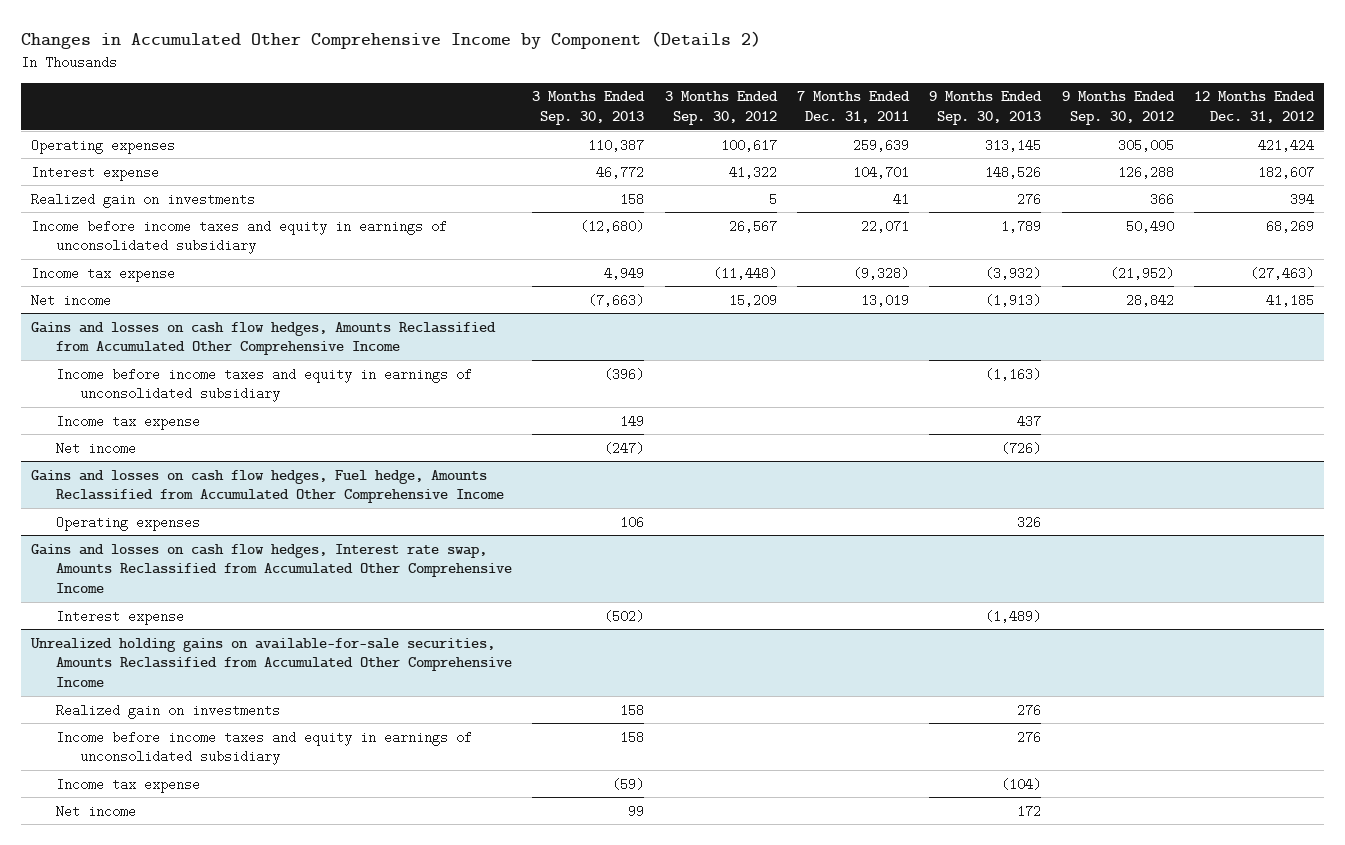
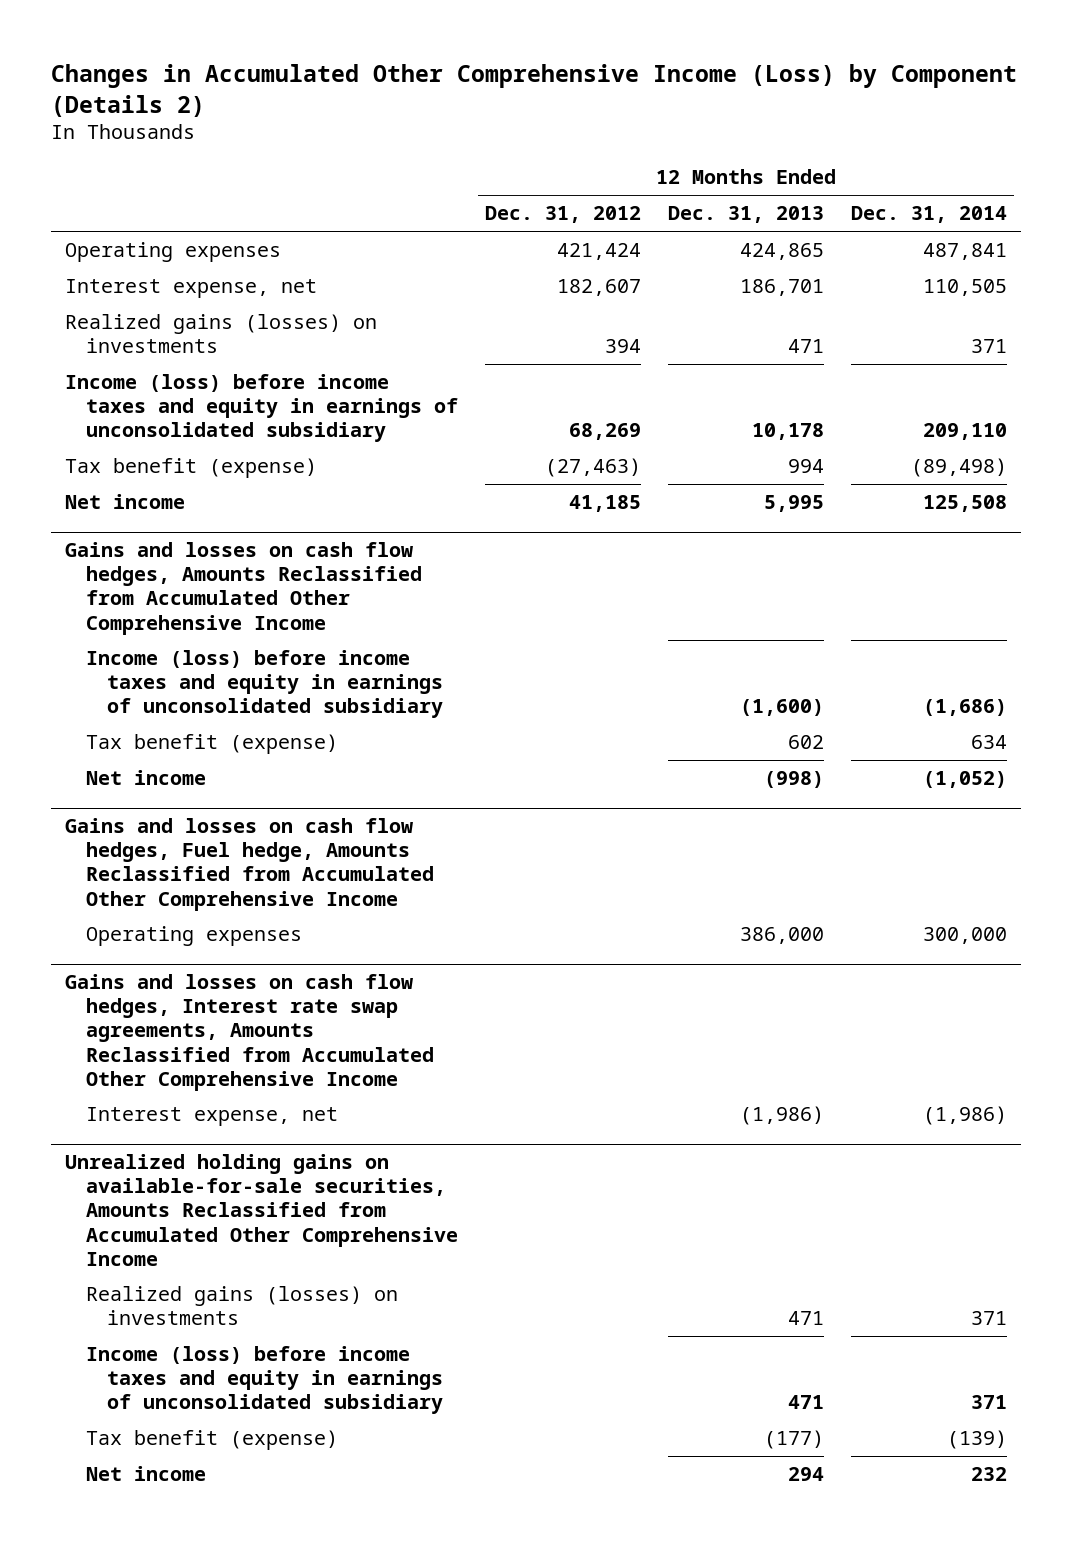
[20,31,761,50] Changes in Accumulated Other Comprehensive Income by Component (Details 2) -> [51,63,1018,117] Changes in Accumulated Other Comprehensive Income (Loss) by Component (Details 2)
[532,91,646,125] 3 Months Ended Sep. 30, 2013 -> none
[664,91,778,125] 3 Months Ended Sep. 30, 2012 -> none
[796,91,910,123] 7 Months Ended Dec. 31, 2011 -> none
[929,91,1043,125] 9 Months Ended Sep. 30, 2013 -> none
[1061,91,1175,125] 9 Months Ended Sep. 30, 2012 -> none
none -> [668,206,825,224] Dec. 31, 2013
none -> [851,206,1008,224] Dec. 31, 2014
[30,165,159,181] Interest expense -> [64,279,317,299] Interest expense, net
[30,192,255,208] Realized gain on investments -> [64,314,377,354] Realized gains (losses) on investments
[30,219,447,255] Income before income taxes and equity in earnings of unconsolidated subsidiary -> [64,374,458,443] Income (loss) before income taxes and equity in earnings of unconsolidated subsidiary
[30,266,175,282] Income tax expense -> [64,458,317,479] Tax benefit (expense)
[55,367,472,403] Income before income taxes and equity in earnings of unconsolidated subsidiary -> [85,650,443,719] Income (loss) before income taxes and equity in earnings of unconsolidated subsidiary
[55,414,200,430] Income tax expense -> [85,734,338,755] Tax benefit (expense)
[30,543,512,594] Gains and losses on cash flow hedges, Interest rate swap, Amounts Reclassified from Accumulated Other Comprehensive Income -> [64,974,434,1091] Gains and losses on cash flow hedges, Interest rate swap agreements, Amounts Reclassified from Accumulated Other Comprehensive Income
[55,609,184,625] Interest expense -> [85,1107,338,1127] Interest expense, net
[55,703,280,719] Realized gain on investments -> [85,1286,398,1326] Realized gains (losses) on investments
[55,730,472,766] Income before income taxes and equity in earnings of unconsolidated subsidiary -> [85,1346,443,1415] Income (loss) before income taxes and equity in earnings of unconsolidated subsidiary
[55,777,200,793] Income tax expense -> [85,1430,338,1451] Tax benefit (expense)

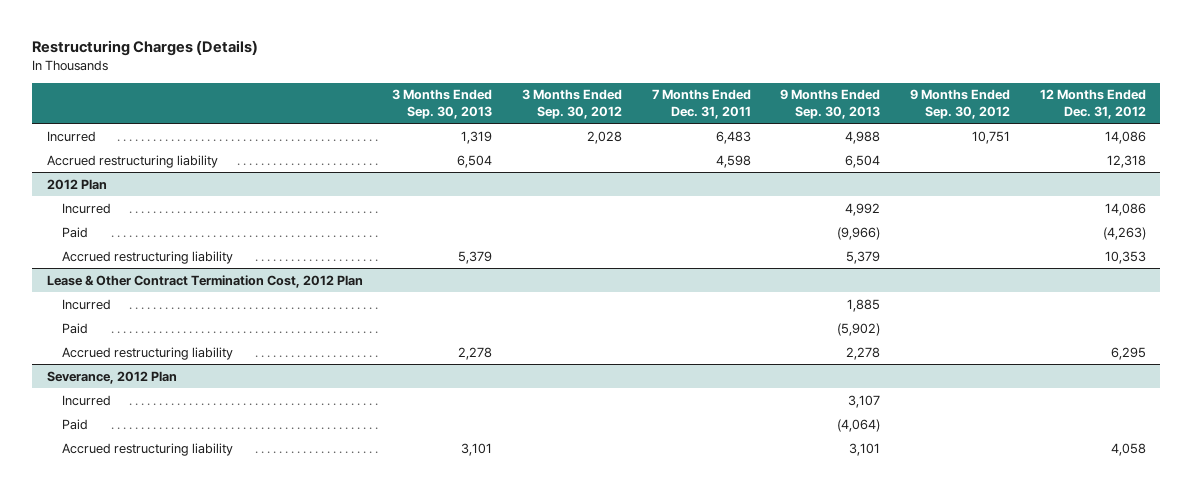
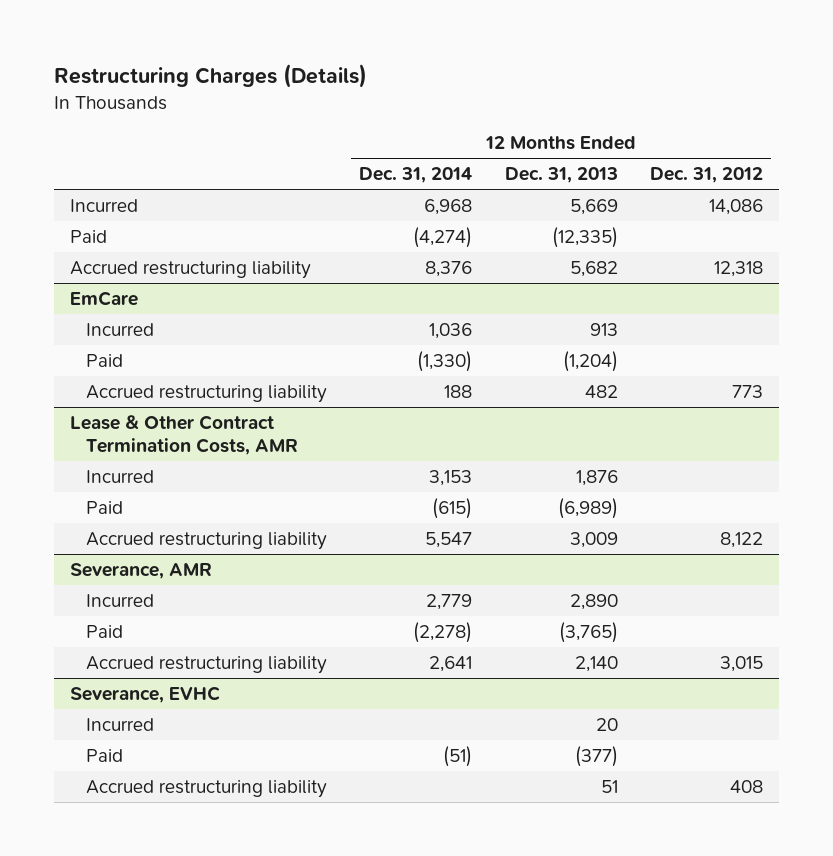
[392,89,493,119] 3 Months Ended Sep. 30, 2013 -> none
[522,89,623,119] 3 Months Ended Sep. 30, 2012 -> none
[651,89,751,119] 7 Months Ended Dec. 31, 2011 -> none
[780,89,881,119] 9 Months Ended Sep. 30, 2013 -> none
[909,89,1010,119] 9 Months Ended Sep. 30, 2012 -> none
none -> [359,167,473,184] Dec. 31, 2014
none -> [504,167,618,184] Dec. 31, 2013
none -> [69,229,107,243] Paid
[46,178,107,190] 2012 Plan -> none
[61,202,111,214] Incurred -> none
[61,226,88,238] Paid -> none
[61,250,233,264] Accrued restructuring liability -> none
none -> [69,290,138,306] EmCare
none -> [86,322,155,336] Incurred
none -> [86,353,124,367] Paid
none -> [86,384,328,403] Accrued restructuring liability
[46,274,363,288] Lease & Other Contract Termination Cost, 2012 Plan -> [69,414,299,455] Lease & Other Contract Termination Costs, AMR
[46,370,177,384] Severance, 2012 Plan -> none
[61,394,111,406] Incurred -> none
[61,418,88,430] Paid -> none
[61,442,233,456] Accrued restructuring liability -> none
[1110,346,1146,360] 6,295 -> [719,531,763,548] 8,122
none -> [69,562,212,579] Severance, AMR
none -> [86,593,155,607] Incurred
none -> [86,624,124,638] Paid
none -> [86,655,328,674] Accrued restructuring liability
none -> [69,685,220,703] Severance, EVHC
none -> [86,717,155,731] Incurred
none -> [86,748,124,762] Paid
none -> [86,779,328,798] Accrued restructuring liability

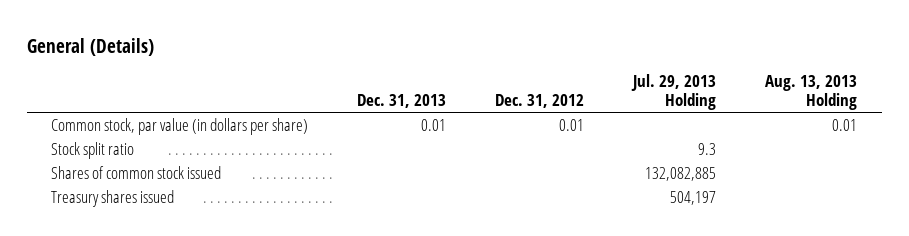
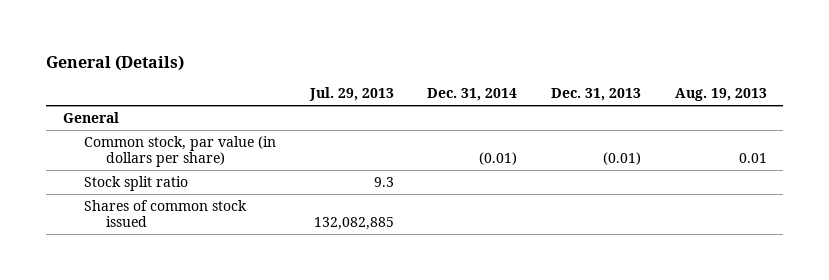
[495,94,585,109] Dec. 31, 2012 -> none
[631,73,717,111] Jul. 29, 2013 Holding -> none
[765,74,858,111] Aug. 13, 2013 Holding -> none
none -> [308,87,394,102] Jul. 29, 2013
none -> [427,88,518,102] Dec. 31, 2014
none -> [674,88,767,102] Aug. 19, 2013
none -> [62,111,119,123] General
[421,118,447,131] 0.01 -> [603,152,642,166] (0.01)
[51,189,175,207] Treasury shares issued -> none

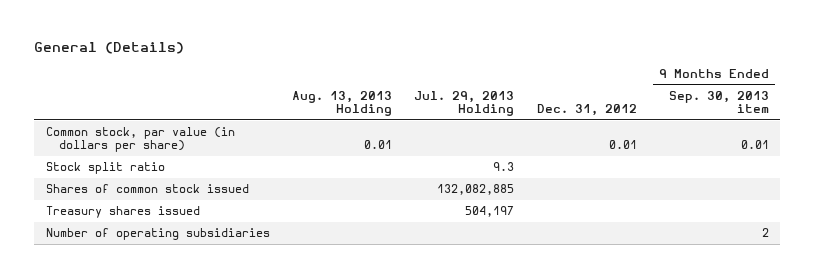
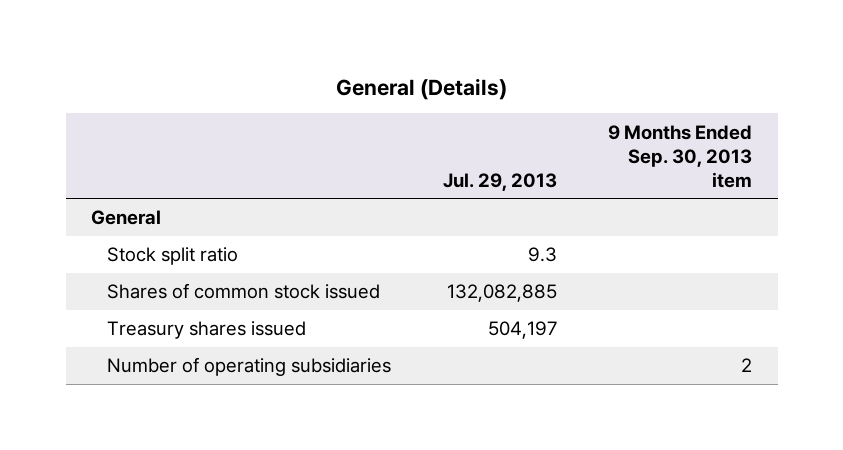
[291,90,392,117] Aug. 13, 2013 Holding -> none
[414,90,515,117] Jul. 29, 2013 Holding -> none
[536,104,637,117] Dec. 31, 2012 -> none
none -> [442,172,557,191] Jul. 29, 2013
[45,127,235,153] Common stock, par value (in dollars per share) -> none
none -> [91,210,162,226] General

